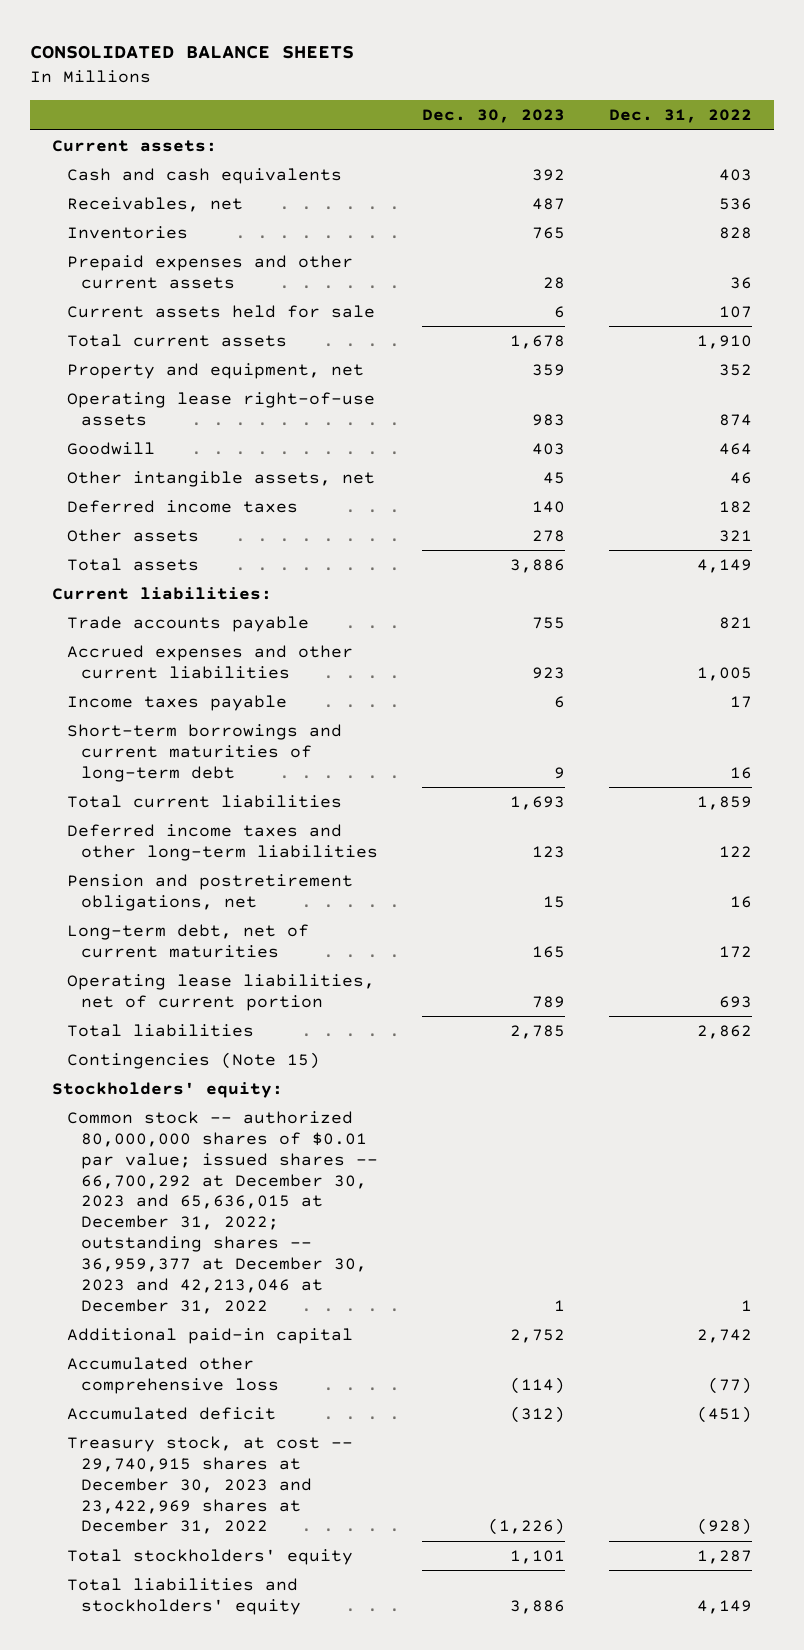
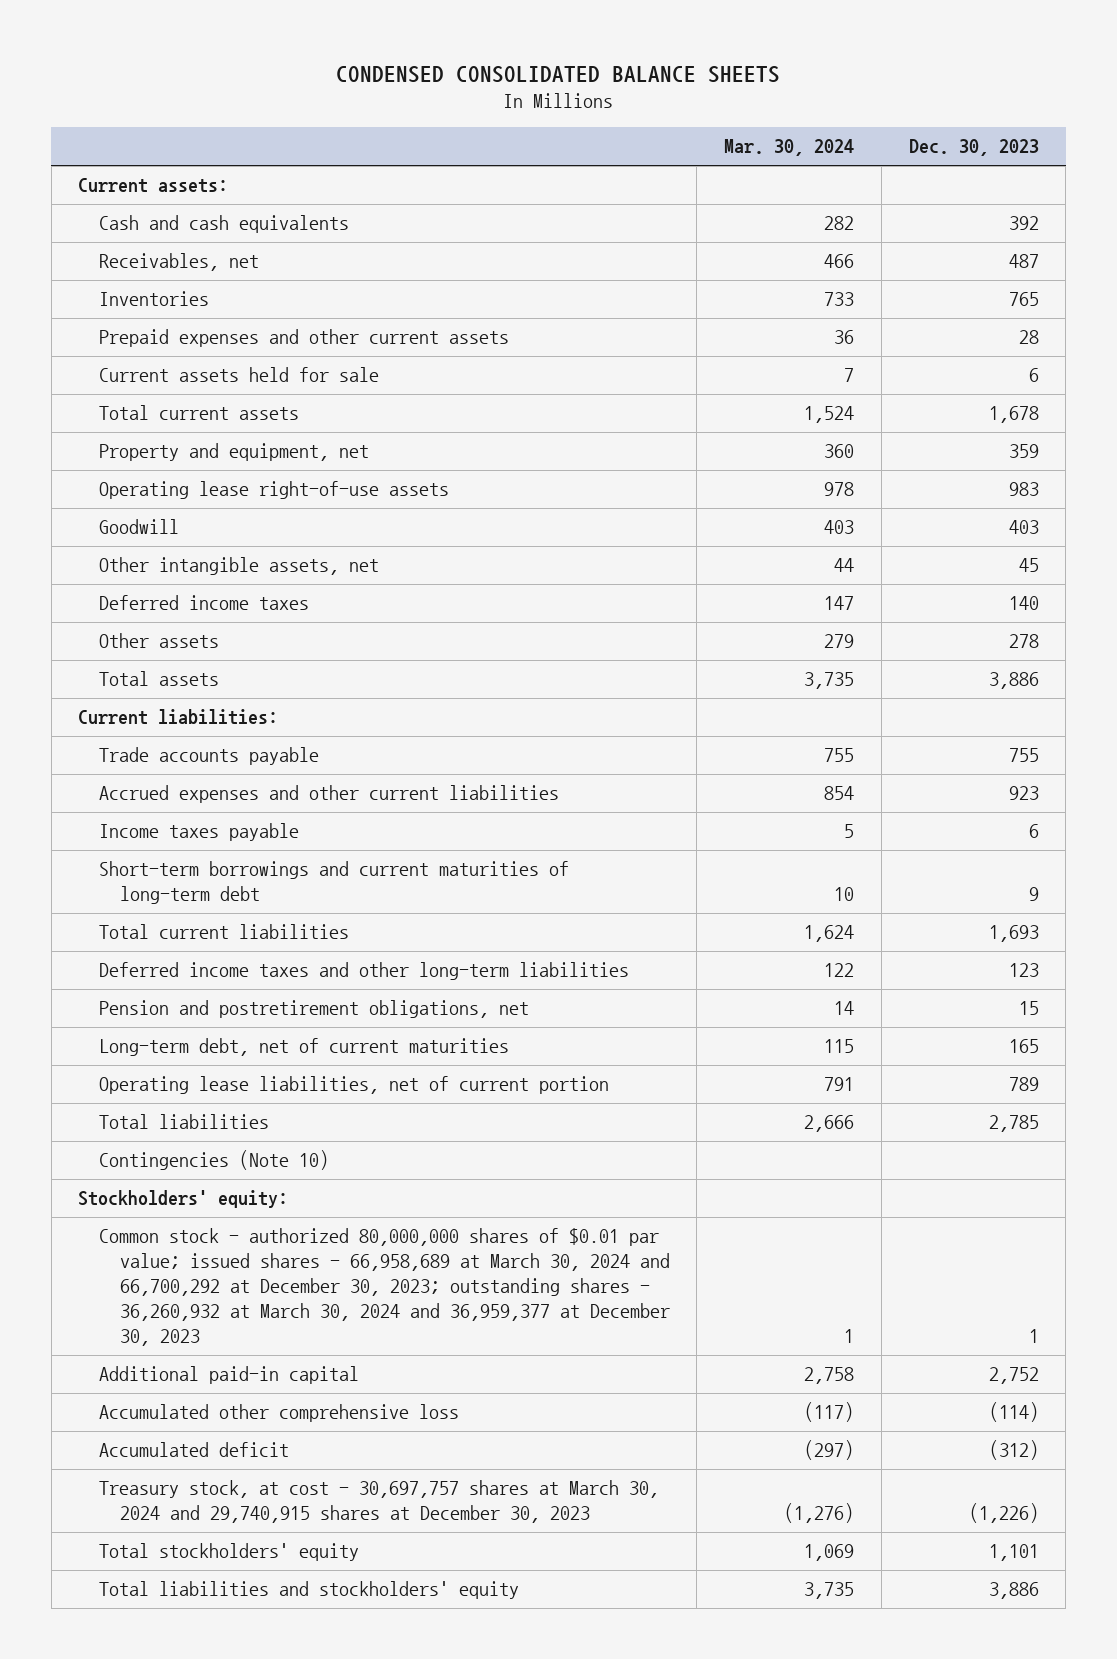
[30,45,355,60] CONSOLIDATED BALANCE SHEETS -> [336,66,781,84] CONDENSED CONSOLIDATED BALANCE SHEETS
[608,109,752,124] Dec. 31, 2022 -> none
none -> [724,139,855,157] Mar. 30, 2024
[66,1052,320,1070] Contingencies (Note 15) -> [99,1150,330,1171] Contingencies (Note 10)
[66,1111,379,1314] Common stock -- authorized 80,000,000 shares of $0.01 par value; issued shares -- 66,700,292 at December 30, 2023 and 65,636,015 at December 31, 2022; outstanding shares -- 36,959,377 at December 30, 2023 and 42,213,046 at December 31, 2022 -> [99,1228,670,1346] Common stock - authorized 80,000,000 shares of $0.01 par value; issued shares - 66,958,689 at March 30, 2024 and 66,700,292 at December 30, 2023; outstanding shares - 36,260,932 at March 30, 2024 and 36,959,377 at December 30, 2023
[66,1436,353,1535] Treasury stock, at cost -- 29,740,915 shares at December 30, 2023 and 23,422,969 shares at December 31, 2022 -> [99,1480,660,1524] Treasury stock, at cost - 30,697,757 shares at March 30, 2024 and 29,740,915 shares at December 30, 2023

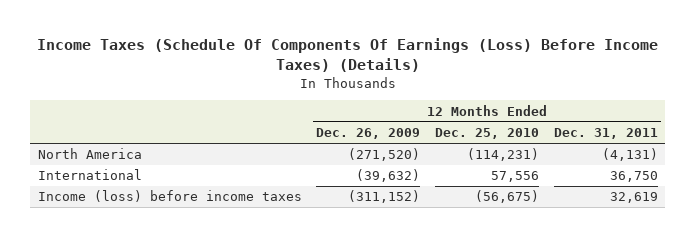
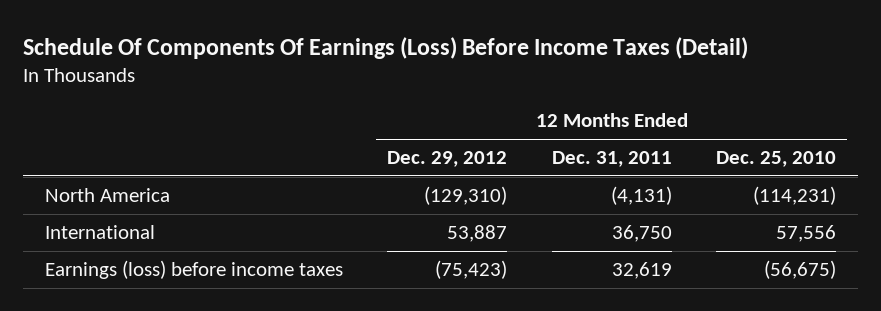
[36,38,658,73] Income Taxes (Schedule Of Components Of Earnings (Loss) Before Income Taxes) (Details) -> [22,36,748,59] Schedule Of Components Of Earnings (Loss) Before Income Taxes (Detail)
[316,128,421,140] Dec. 26, 2009 -> none
none -> [387,151,508,168] Dec. 29, 2012
[37,190,302,203] Income (loss) before income taxes -> [45,259,344,279] Earnings (loss) before income taxes

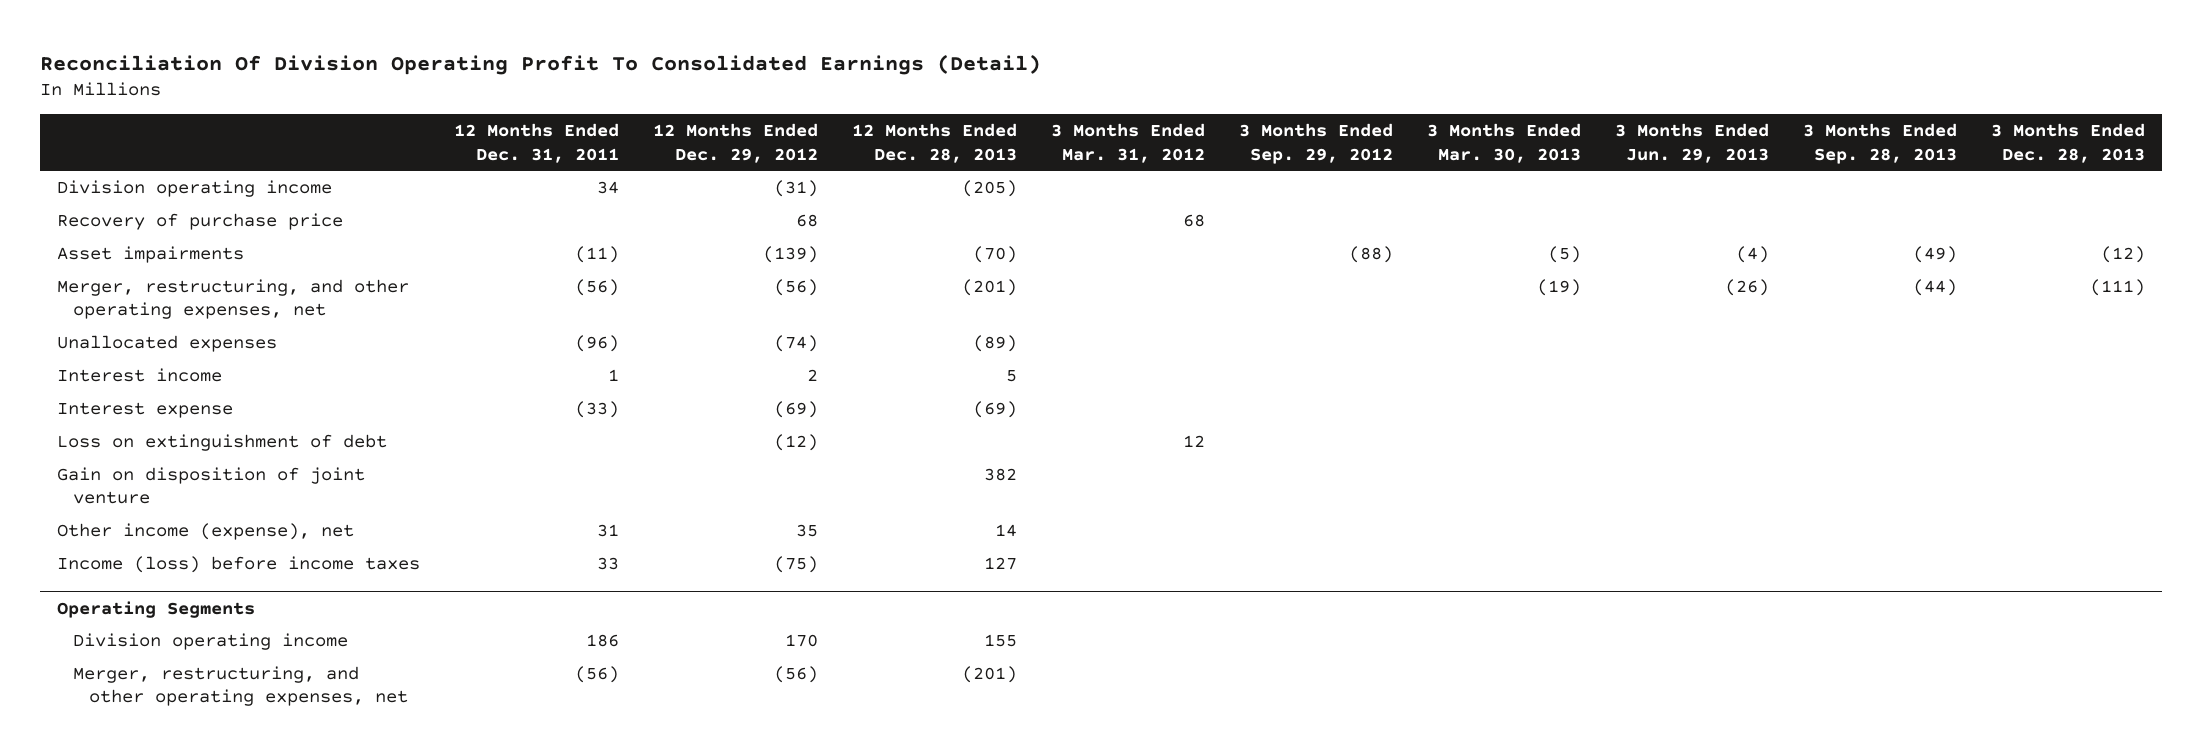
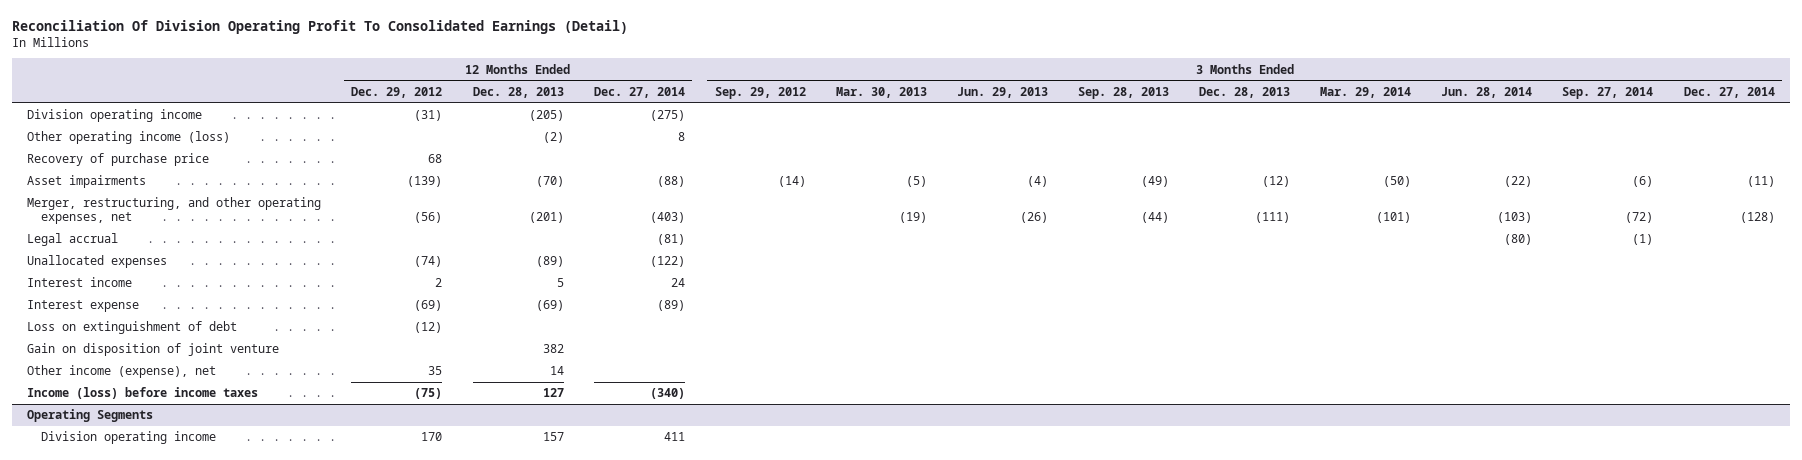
[454,123,620,163] 12 Months Ended Dec. 31, 2011 -> none
[1051,123,1206,163] 3 Months Ended Mar. 31, 2012 -> none
none -> [593,86,685,98] Dec. 27, 2014
none -> [1320,86,1412,98] Mar. 29, 2014
none -> [1441,86,1533,98] Jun. 28, 2014
none -> [1562,86,1654,99] Sep. 27, 2014
none -> [1683,86,1775,98] Dec. 27, 2014
none -> [27,131,231,145] Other operating income (loss)
[1349,245,1394,263] (88) -> [777,176,806,188] (14)
none -> [27,233,119,247] Legal accrual
[72,665,408,707] Merger, restructuring, and other operating expenses, net -> none
[984,633,1018,647] 155 -> [542,432,564,442] 157

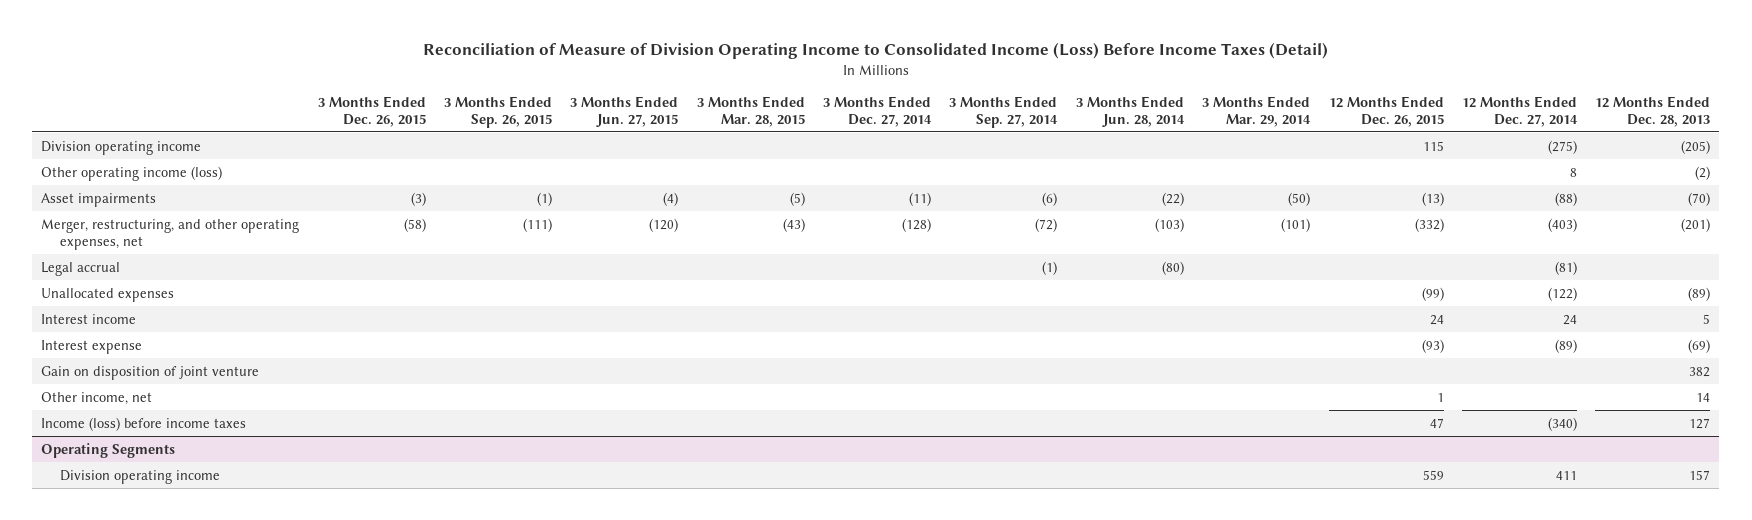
[12,19,629,34] Reconciliation Of Division Operating Profit To Consolidated Earnings (Detail) -> [422,41,1328,59] Reconciliation of Measure of Division Operating Income to Consolidated Income (Loss) Before Income Taxes (Detail)
[351,86,443,98] Dec. 29, 2012 -> none
[714,86,806,99] Sep. 29, 2012 -> none
[835,86,927,98] Mar. 30, 2013 -> none
[956,86,1048,98] Jun. 29, 2013 -> none
[1078,86,1170,99] Sep. 28, 2013 -> none
[1199,86,1291,98] Dec. 28, 2013 -> none
none -> [317,95,426,127] 3 Months Ended Dec. 26, 2015
none -> [444,95,553,128] 3 Months Ended Sep. 26, 2015
none -> [570,95,679,127] 3 Months Ended Jun. 27, 2015
none -> [696,95,805,127] 3 Months Ended Mar. 28, 2015
none -> [1328,95,1444,127] 12 Months Ended Dec. 26, 2015
[27,153,210,167] Recovery of purchase price -> none
[27,321,238,335] Loss on extinguishment of debt -> none
[27,365,217,379] Other income (expense), net -> [41,391,153,405] Other income, net

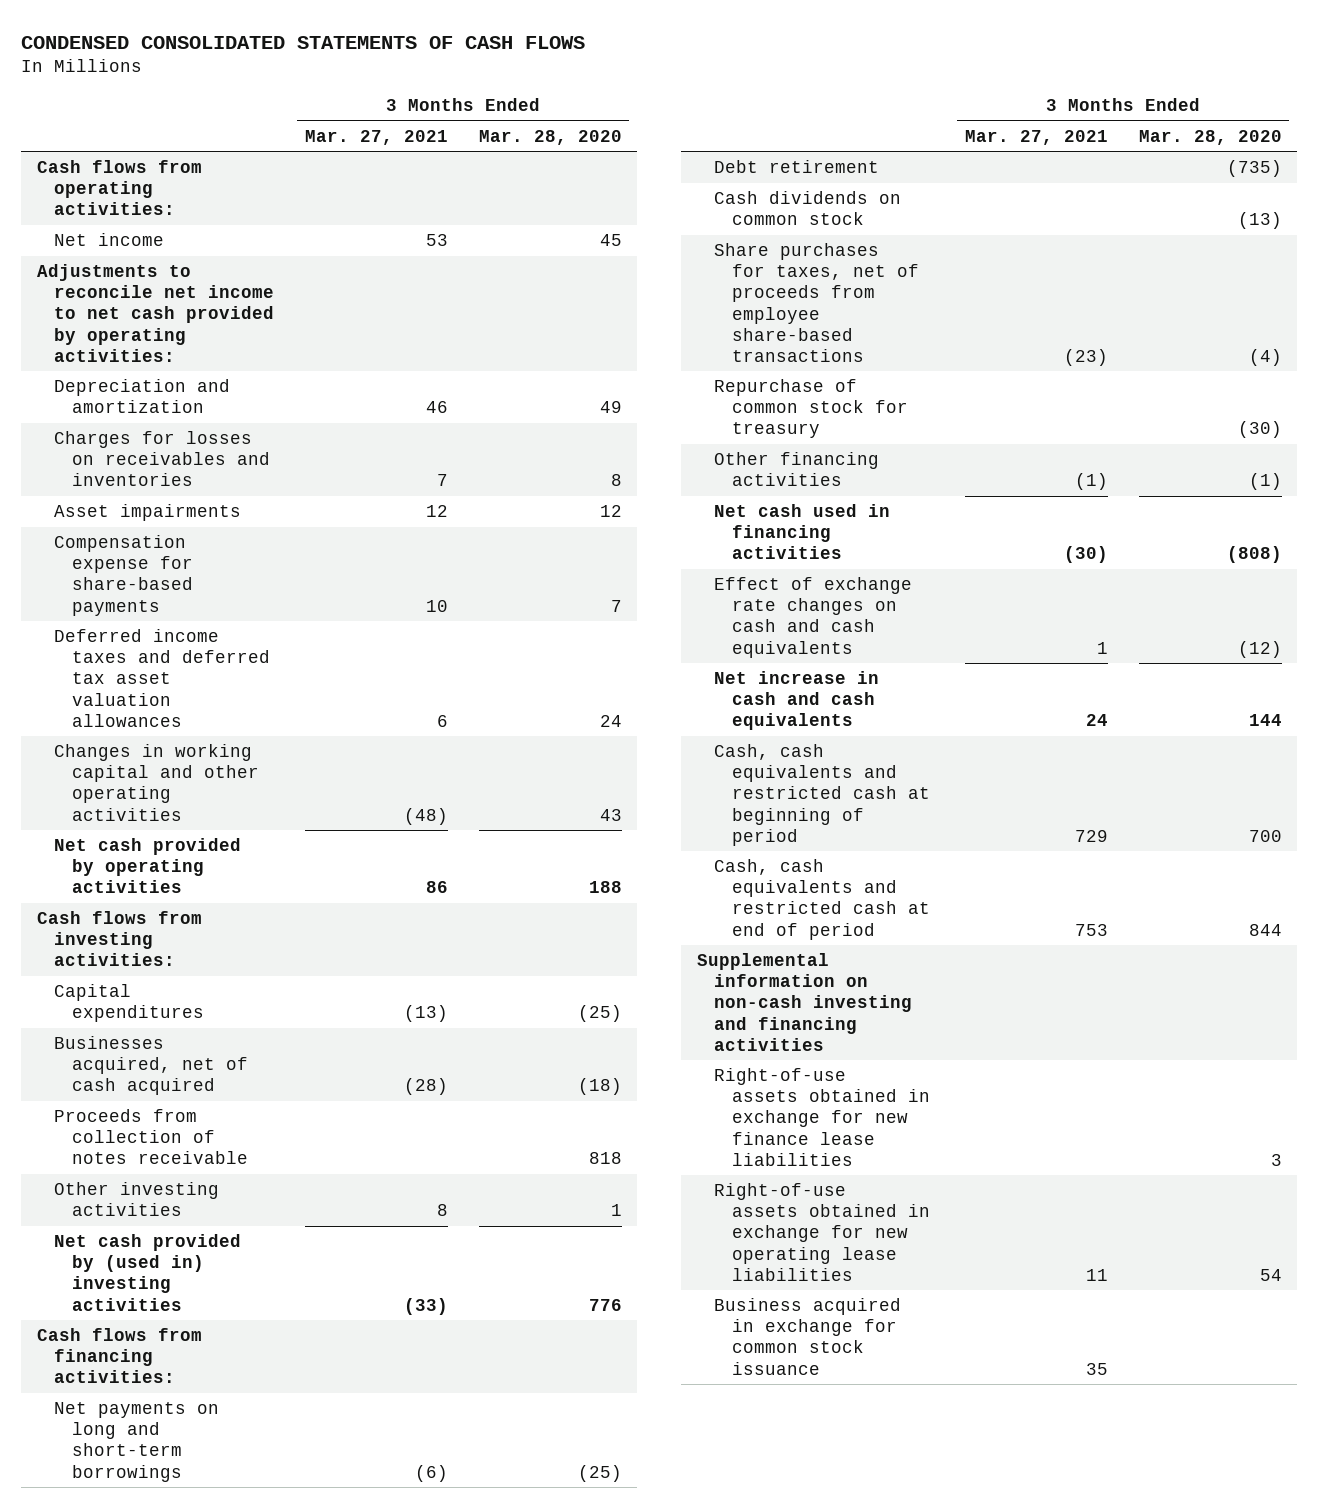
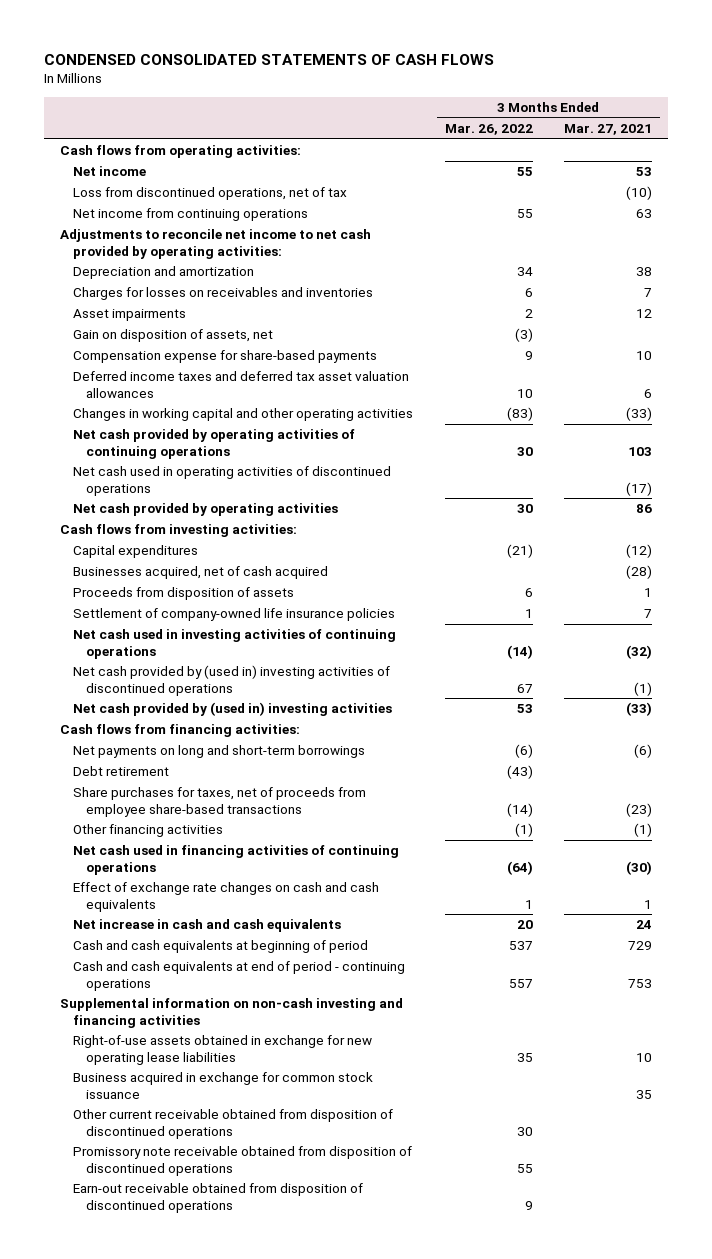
[478,129,622,145] Mar. 28, 2020 -> none
none -> [444,124,533,136] Mar. 26, 2022
none -> [73,187,348,201] Loss from discontinued operations, net of tax
none -> [73,208,309,222] Net income from continuing operations
[425,401,448,414] 46 -> [636,267,653,277] 38
none -> [73,329,274,343] Gain on disposition of assets, net
[403,807,448,825] (48) -> [626,407,653,422] (33)
none -> [73,429,356,459] Net cash provided by operating activities of continuing operations
none -> [73,466,392,496] Net cash used in operating activities of discontinued operations
[403,1005,448,1023] (13) -> [626,544,653,559] (12)
[54,1109,248,1165] Proceeds from collection of notes receivable -> none
[54,1182,220,1217] Other investing activities -> none
none -> [73,587,295,601] Proceeds from disposition of assets
none -> [73,608,396,622] Settlement of company-owned life insurance policies
none -> [73,629,397,659] Net cash used in investing activities of continuing operations
none -> [73,665,391,696] Net cash provided by (used in) investing activities of discontinued operations
[714,191,902,226] Cash dividends on common stock -> none
[714,379,908,439] Repurchase of common stock for treasury -> none
[714,504,891,560] Net cash used in financing activities -> [73,845,400,875] Net cash used in financing activities of continuing operations
[714,744,930,846] Cash, cash equivalents and restricted cash at beginning of period -> [73,940,369,954] Cash and cash equivalents at beginning of period
[714,859,930,940] Cash, cash equivalents and restricted cash at end of period -> [73,961,406,991] Cash and cash equivalents at end of period - continuing operations
[714,1068,930,1166] Right-of-use assets obtained in exchange for new finance lease liabilities -> none
[1086,1268,1109,1281] 11 -> [636,1052,653,1062] 10
none -> [73,1109,394,1139] Other current receivable obtained from disposition of discontinued operations
none -> [73,1146,413,1176] Promissory note receivable obtained from disposition of discontinued operations
none -> [73,1183,364,1213] Earn-out receivable obtained from disposition of discontinued operations

